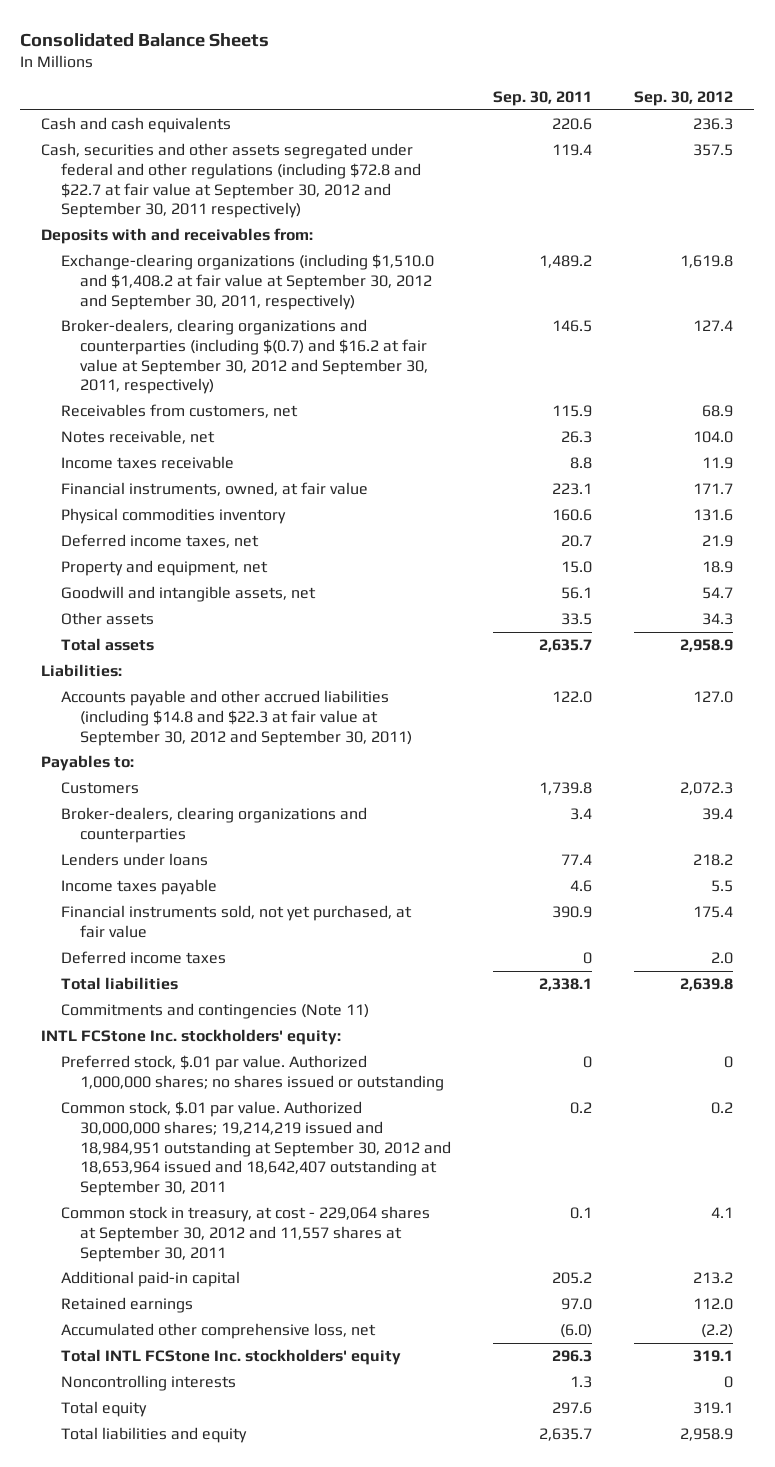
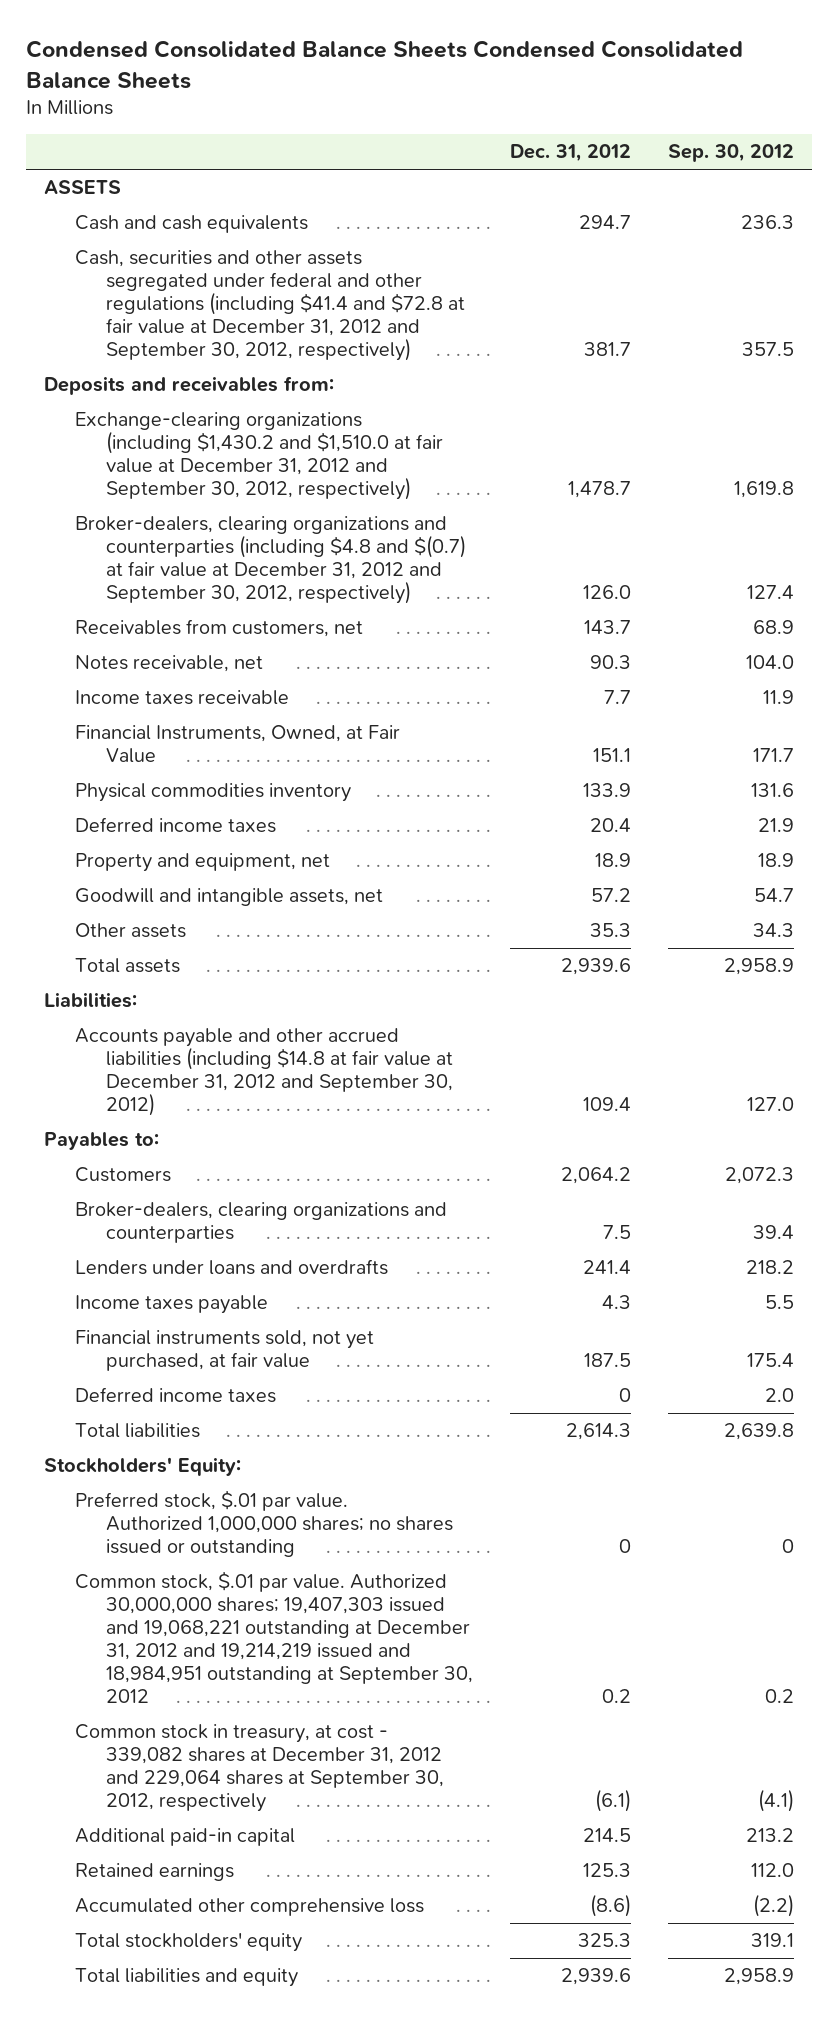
[20,32,270,47] Consolidated Balance Sheets -> [25,39,743,89] Condensed Consolidated Balance Sheets Condensed Consolidated Balance Sheets
[493,90,593,106] Sep. 30, 2011 -> none
none -> [509,144,631,163] Dec. 31, 2012
none -> [44,180,122,195] ASSETS
[41,143,421,219] Cash, securities and other assets segregated under federal and other regulations (including $72.8 and $22.7 at fair value at September 30, 2012 and September 30, 2011 respectively) -> [75,250,466,362] Cash, securities and other assets segregated under federal and other regulations (including $41.4 and $72.8 at fair value at December 31, 2012 and September 30, 2012, respectively)
[41,228,314,245] Deposits with and receivables from: -> [44,376,335,396] Deposits and receivables from:
[60,254,434,310] Exchange-clearing organizations (including $1,510.0 and $1,408.2 at fair value at September 30, 2012 and September 30, 2011, respectively) -> [75,412,444,501] Exchange-clearing organizations (including $1,430.2 and $1,510.0 at fair value at December 31, 2012 and September 30, 2012, respectively)
[60,319,429,395] Broker-dealers, clearing organizations and counterparties (including $(0.7) and $16.2 at fair value at September 30, 2012 and September 30, 2011, respectively) -> [75,516,467,605] Broker-dealers, clearing organizations and counterparties (including $4.8 and $(0.7) at fair value at December 31, 2012 and September 30, 2012, respectively)
[60,482,368,497] Financial instruments, owned, at fair value -> [75,725,401,764] Financial Instruments, Owned, at Fair Value
[60,534,259,549] Deferred income taxes, net -> [75,817,277,834] Deferred income taxes
[60,690,413,746] Accounts payable and other accrued liabilities (including $14.8 and $22.3 at fair value at September 30, 2012 and September 30, 2011) -> [75,1028,454,1117] Accounts payable and other accrued liabilities (including $14.8 at fair value at December 31, 2012 and September 30, 2012)
[60,853,208,867] Lenders under loans -> [75,1259,389,1276] Lenders under loans and overdrafts
[60,1003,369,1020] Commitments and contingencies (Note 11) -> none
[41,1029,342,1046] INTL FCStone Inc. stockholders' equity: -> none
none -> [44,1457,242,1477] Stockholders' Equity:
[60,1101,452,1197] Common stock, $.01 par value. Authorized 30,000,000 shares; 19,214,219 issued and 18,984,951 outstanding at September 30, 2012 and 18,653,964 issued and 18,642,407 outstanding at September 30, 2011 -> [75,1571,474,1704] Common stock, $.01 par value. Authorized 30,000,000 shares; 19,407,303 issued and 19,068,221 outstanding at December 31, 2012 and 19,214,219 issued and 18,984,951 outstanding at September 30, 2012
[60,1206,430,1262] Common stock in treasury, at cost - 229,064 shares at September 30, 2012 and 11,557 shares at September 30, 2011 -> [75,1724,445,1813] Common stock in treasury, at cost - 339,082 shares at December 31, 2012 and 229,064 shares at September 30, 2012, respectively
[711,1207,734,1219] 4.1 -> [757,1789,794,1813] (4.1)
[60,1349,401,1366] Total INTL FCStone Inc. stockholders' equity -> none
[60,1375,236,1392] Noncontrolling interests -> none
[60,1323,376,1340] Accumulated other comprehensive loss, net -> [75,1898,425,1917] Accumulated other comprehensive loss
[60,1401,147,1418] Total equity -> [75,1933,303,1953] Total stockholders' equity

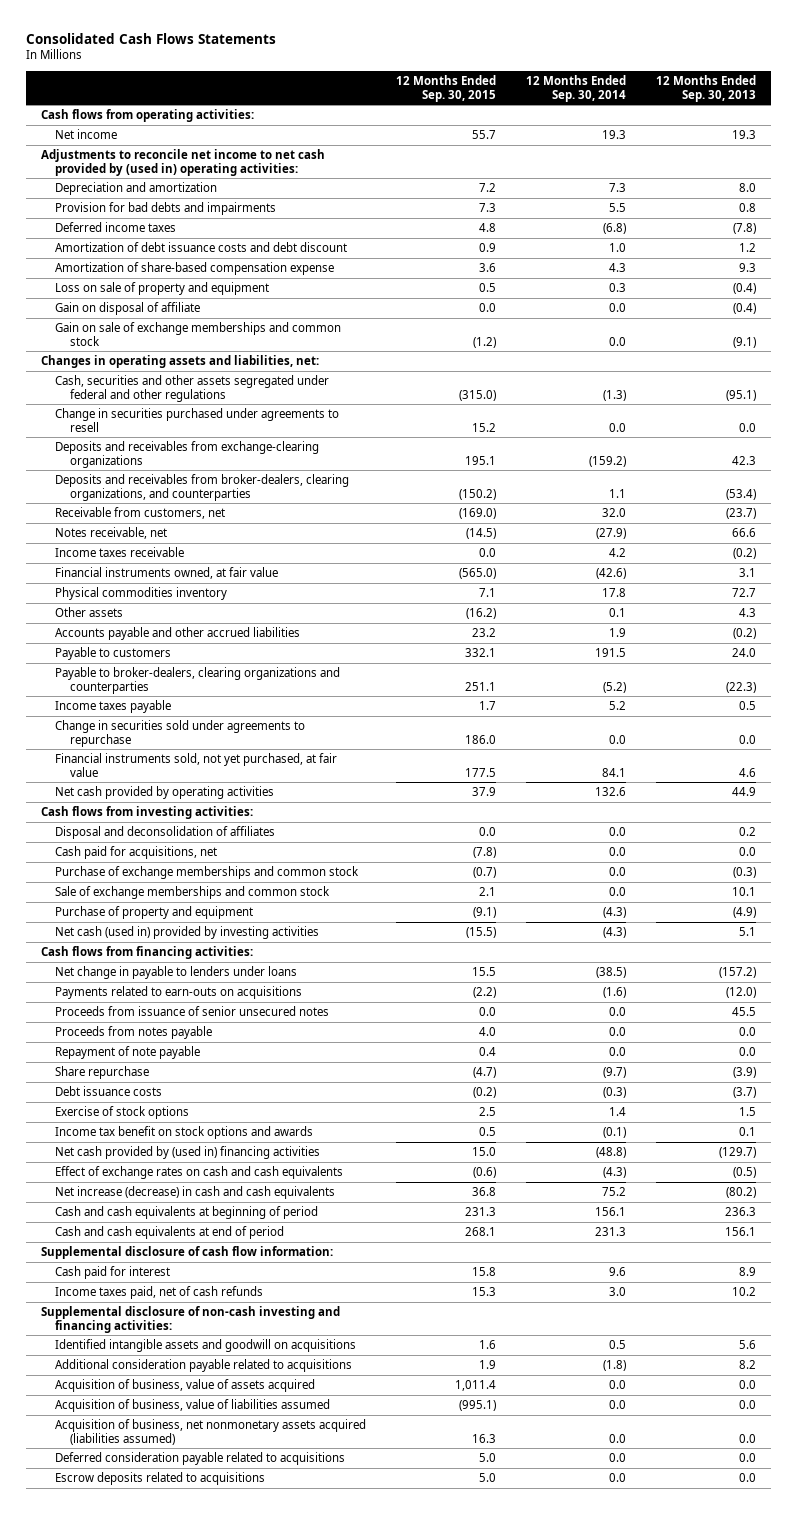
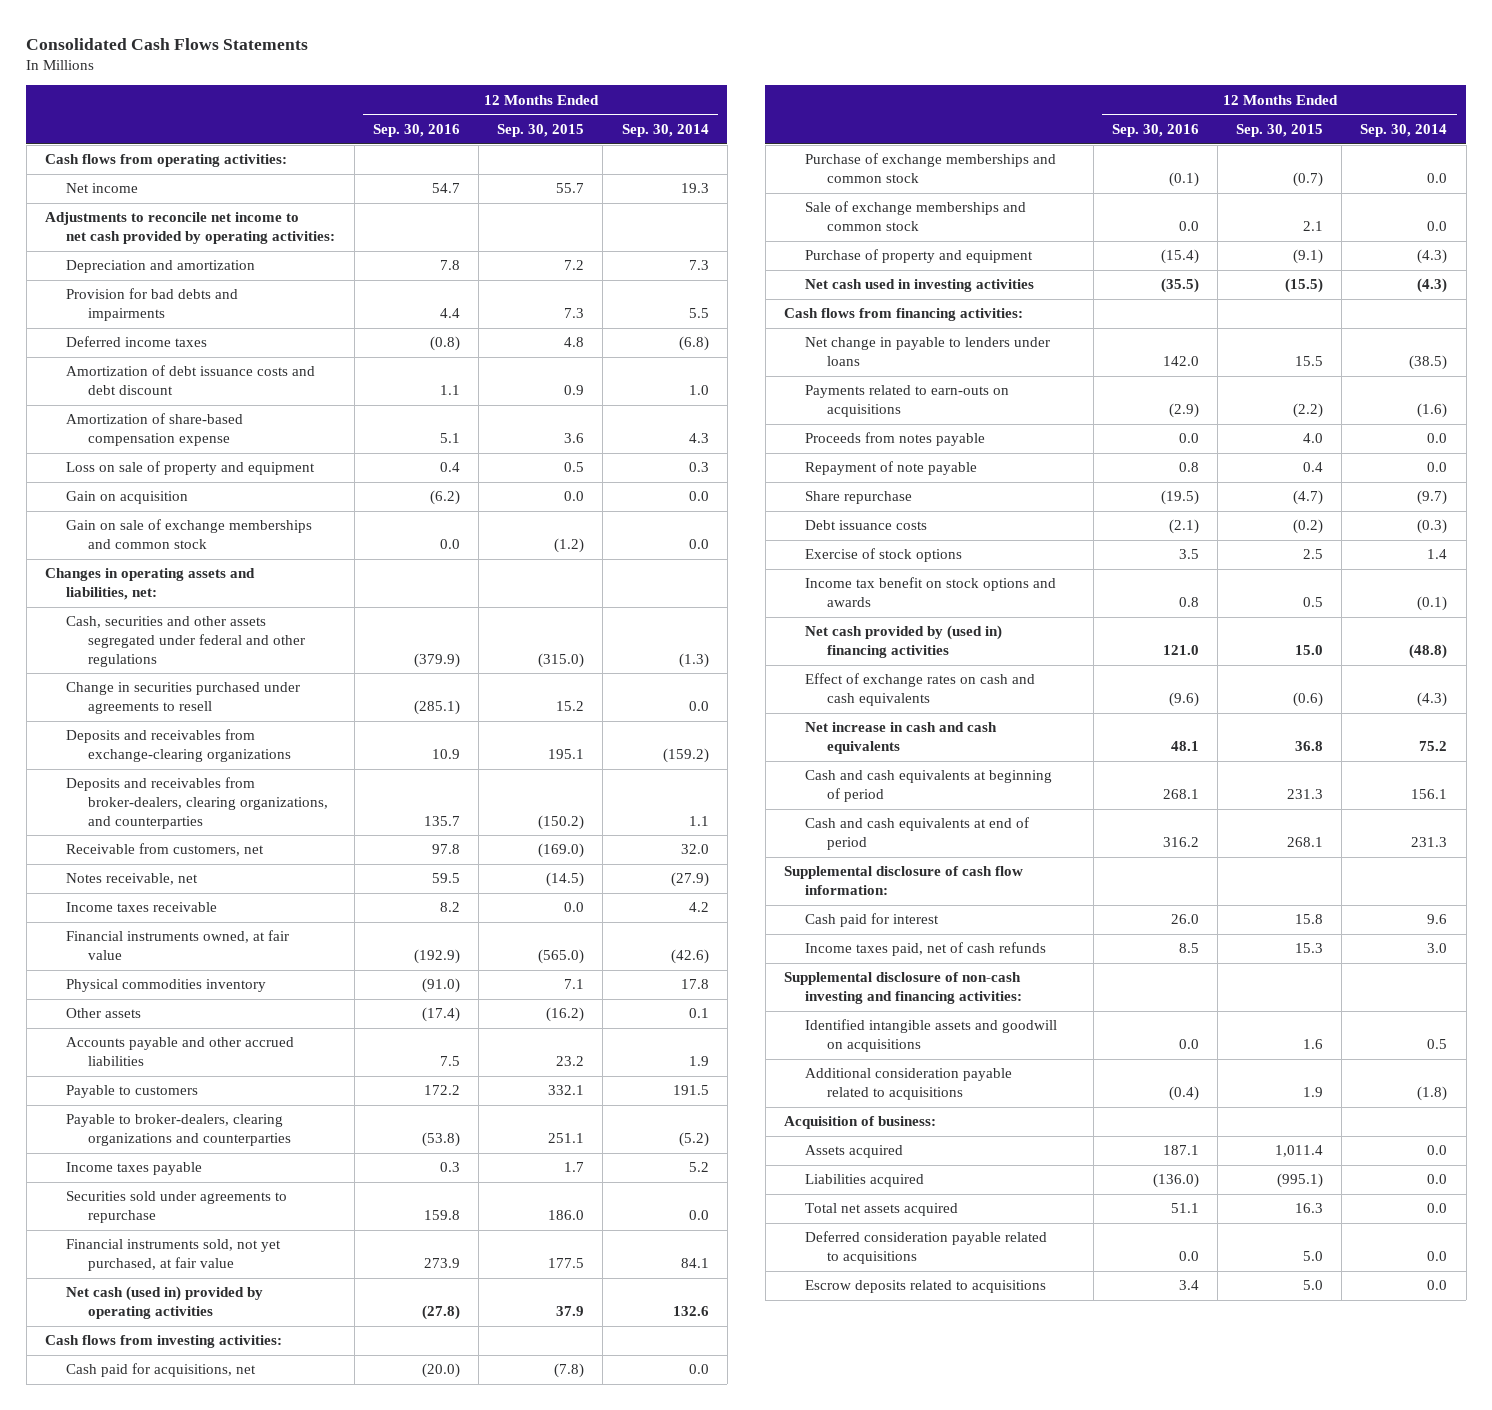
[656,75,757,102] 12 Months Ended Sep. 30, 2013 -> none
none -> [372,123,460,137] Sep. 30, 2016
[40,149,325,176] Adjustments to reconcile net income to net cash provided by (used in) operating activities: -> [44,212,336,245] Adjustments to reconcile net income to net cash provided by operating activities:
[55,302,201,316] Gain on disposal of affiliate -> [66,491,189,505] Gain on acquisition
[55,720,306,747] Change in securities sold under agreements to repurchase -> [66,1191,288,1224] Securities sold under agreements to repurchase
[55,786,275,800] Net cash provided by operating activities -> [66,1286,264,1320] Net cash (used in) provided by operating activities
[55,826,276,840] Disposal and deconsolidation of affiliates -> none
[55,926,320,940] Net cash (used in) provided by investing activities -> [805,279,1035,293] Net cash used in investing activities
[55,1006,330,1017] Proceeds from issuance of senior unsecured notes -> none
[55,1186,336,1200] Net increase (decrease) in cash and cash equivalents -> [805,722,998,755] Net increase in cash and cash equivalents
none -> [783,1116,936,1130] Acquisition of business:
[55,1379,316,1393] Acquisition of business, value of assets acquired -> [805,1145,904,1159] Assets acquired
[55,1399,331,1413] Acquisition of business, value of liabilities assumed -> [805,1174,925,1188] Liabilities acquired
[55,1419,367,1445] Acquisition of business, net nonmonetary assets acquired (liabilities assumed) -> [805,1203,959,1217] Total net assets acquired

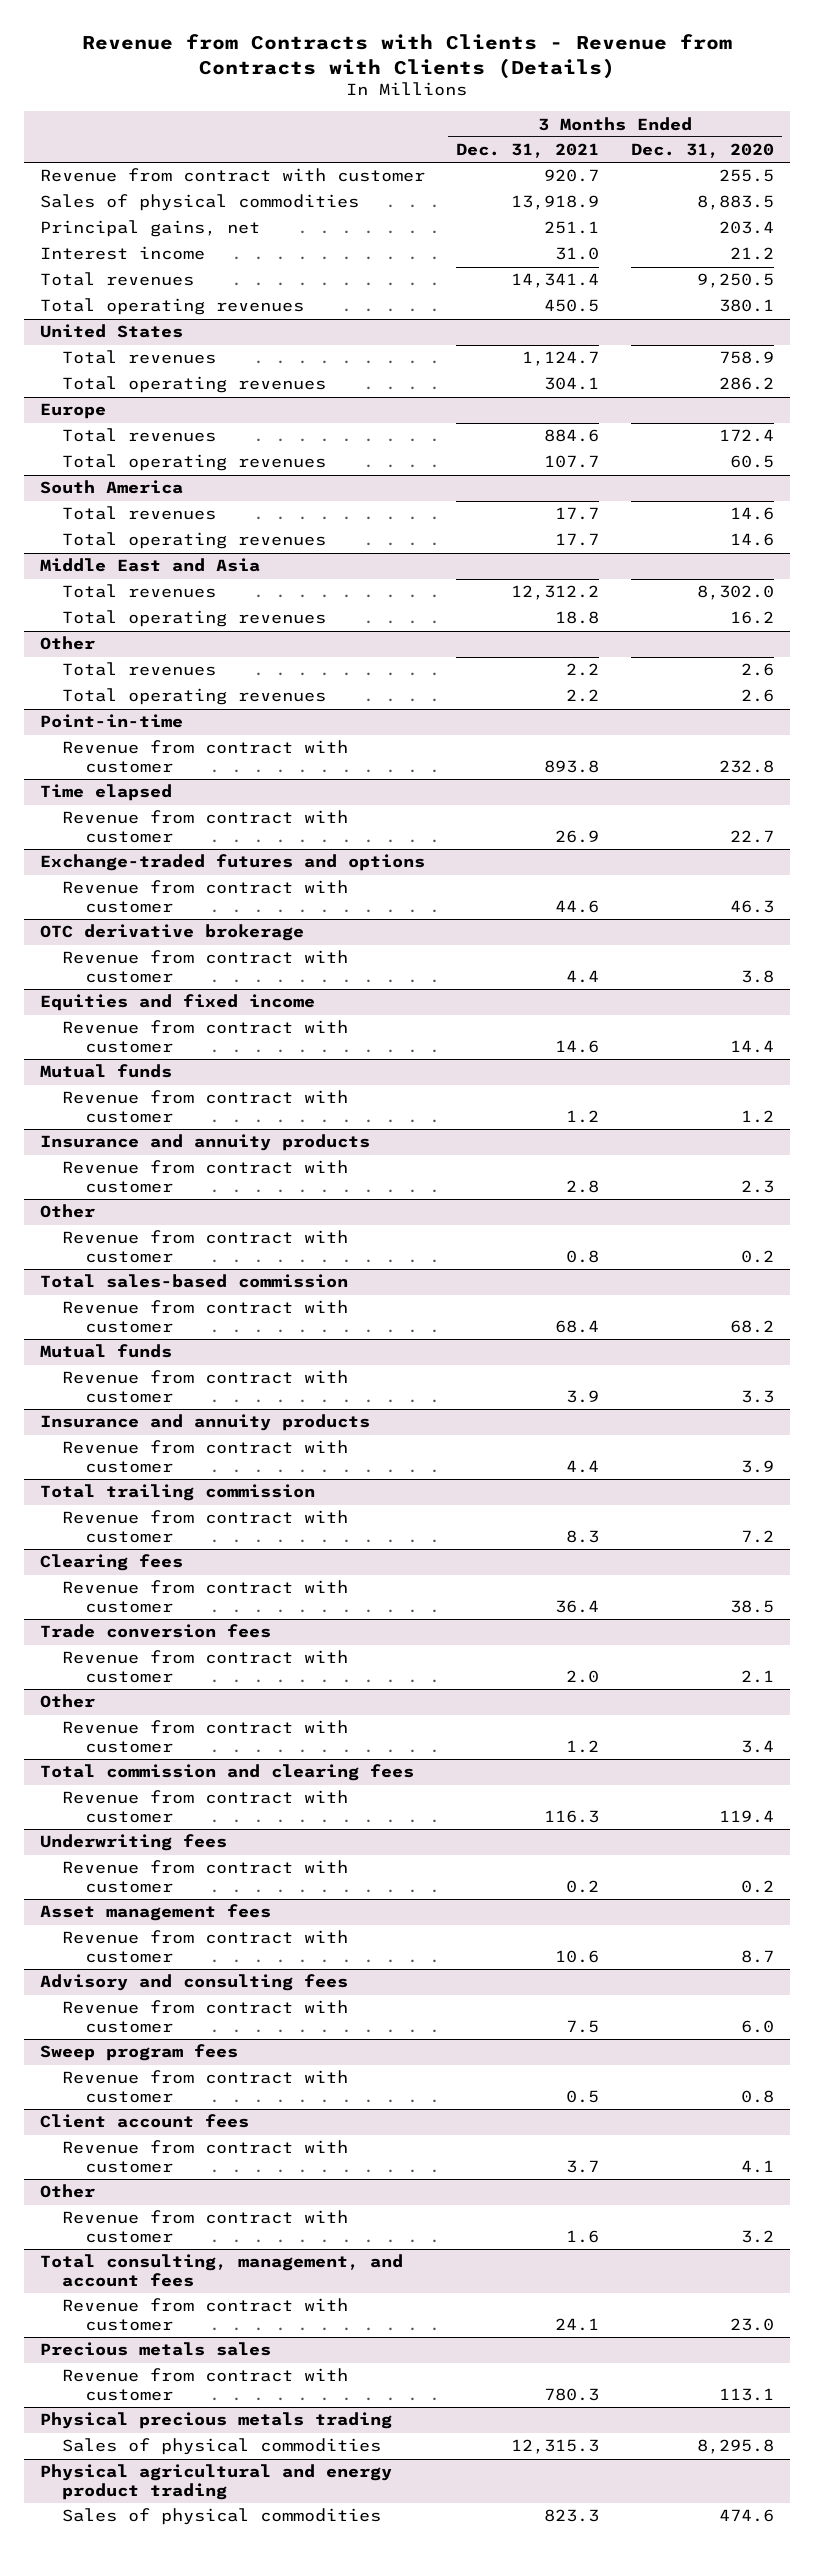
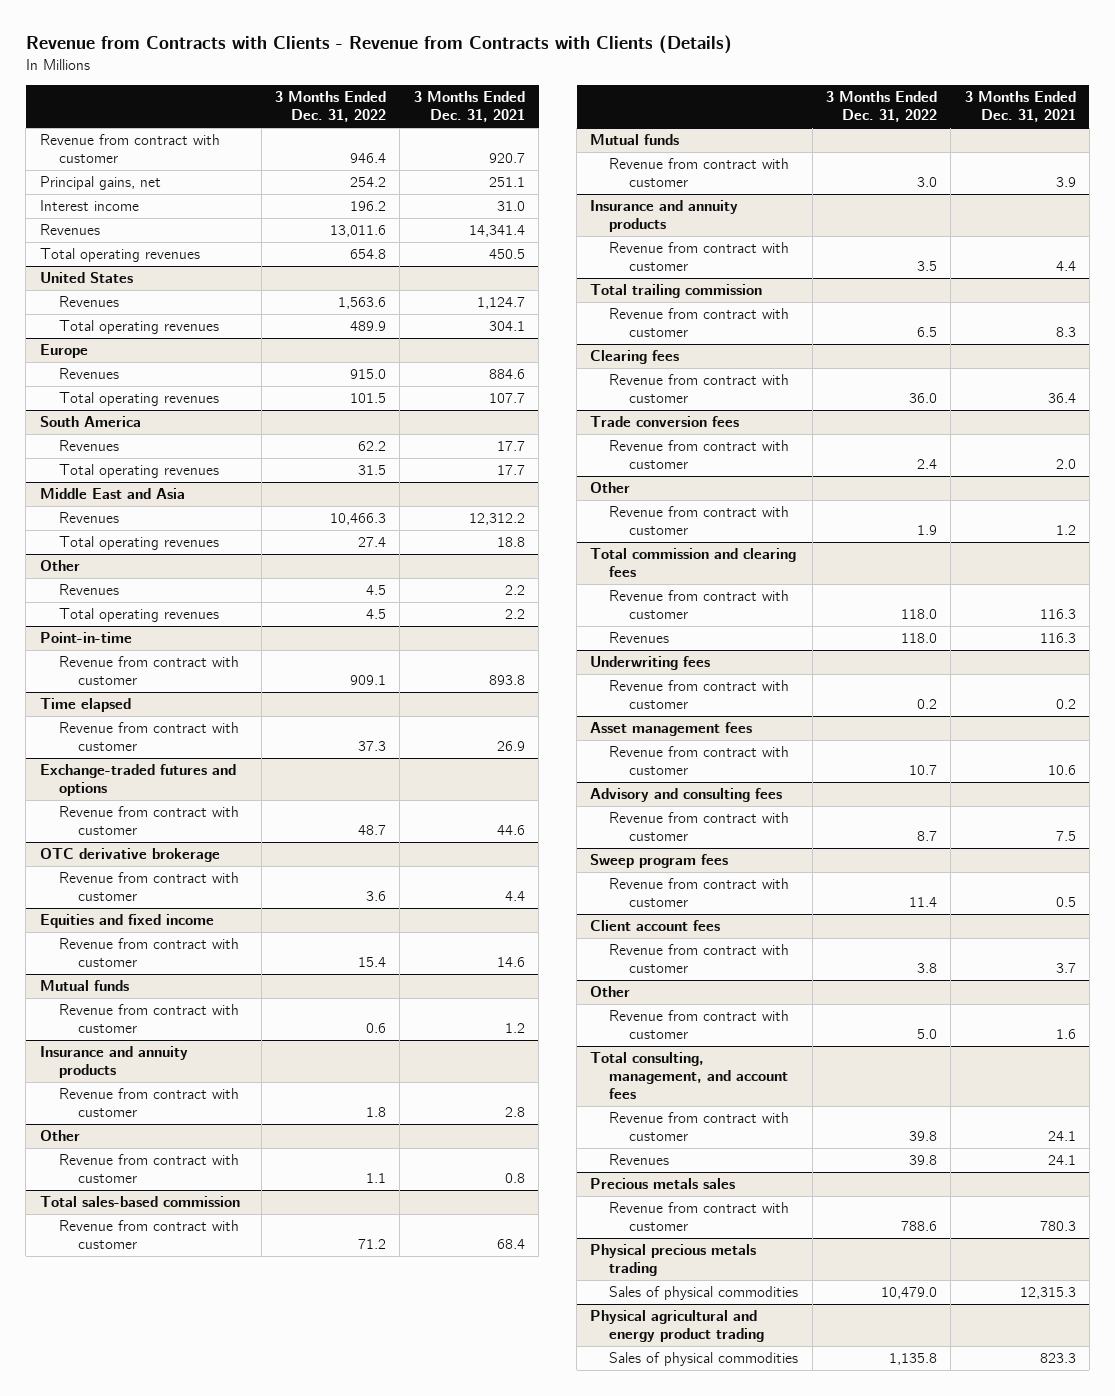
[631,143,775,159] Dec. 31, 2020 -> none
none -> [275,91,387,123] 3 Months Ended Dec. 31, 2022
[39,194,359,212] Sales of physical commodities -> none
[39,272,194,287] Total revenues -> [39,224,100,236] Revenues
[62,350,217,365] Total revenues -> [58,296,119,308] Revenues
[62,428,217,443] Total revenues -> [58,368,119,380] Revenues
[62,506,217,521] Total revenues -> [58,440,119,452] Revenues
[62,584,217,599] Total revenues -> [58,512,119,524] Revenues
[62,662,217,677] Total revenues -> [58,584,119,596] Revenues
none -> [609,632,670,644] Revenues
none -> [609,1154,670,1166] Revenues

